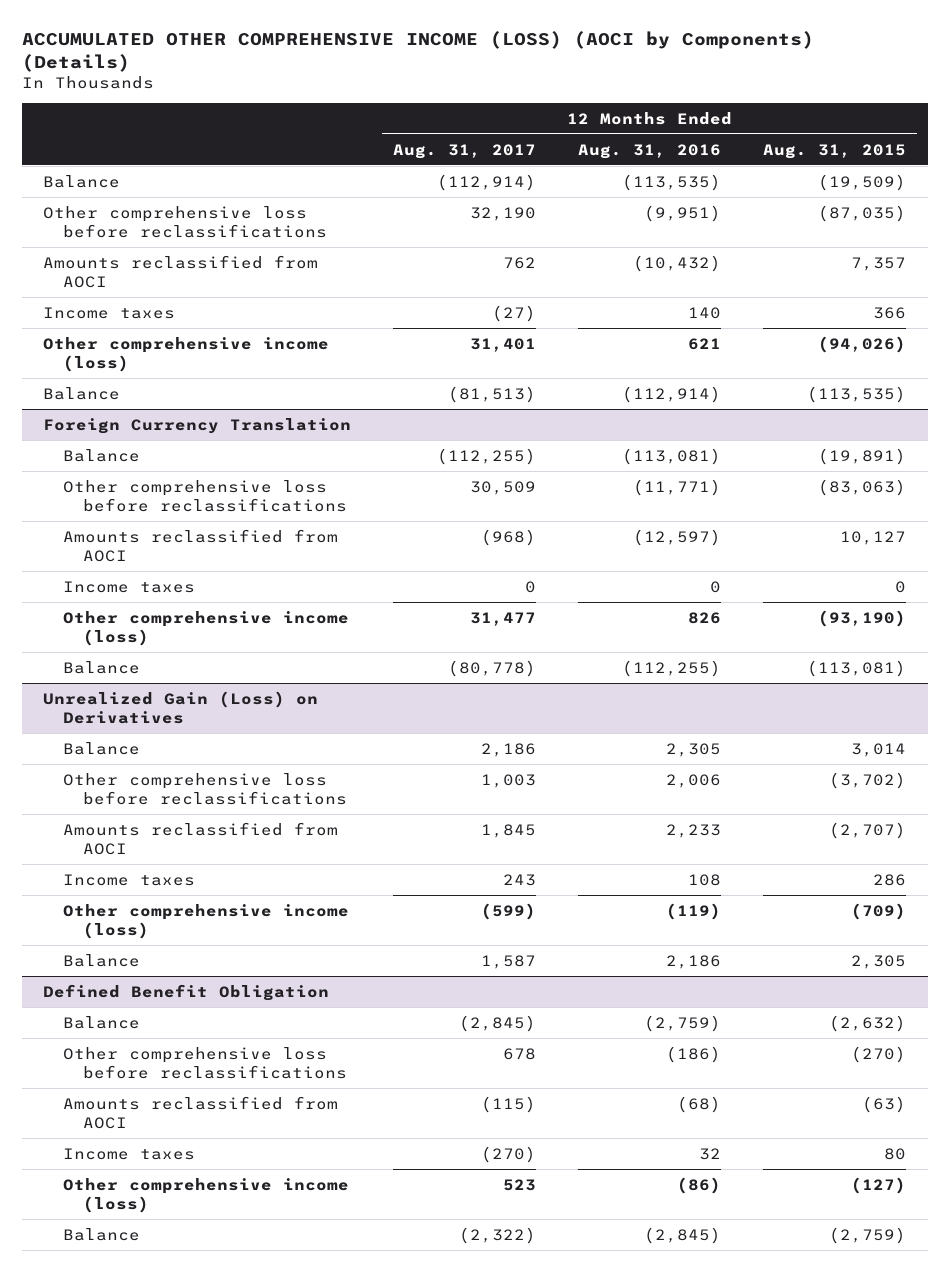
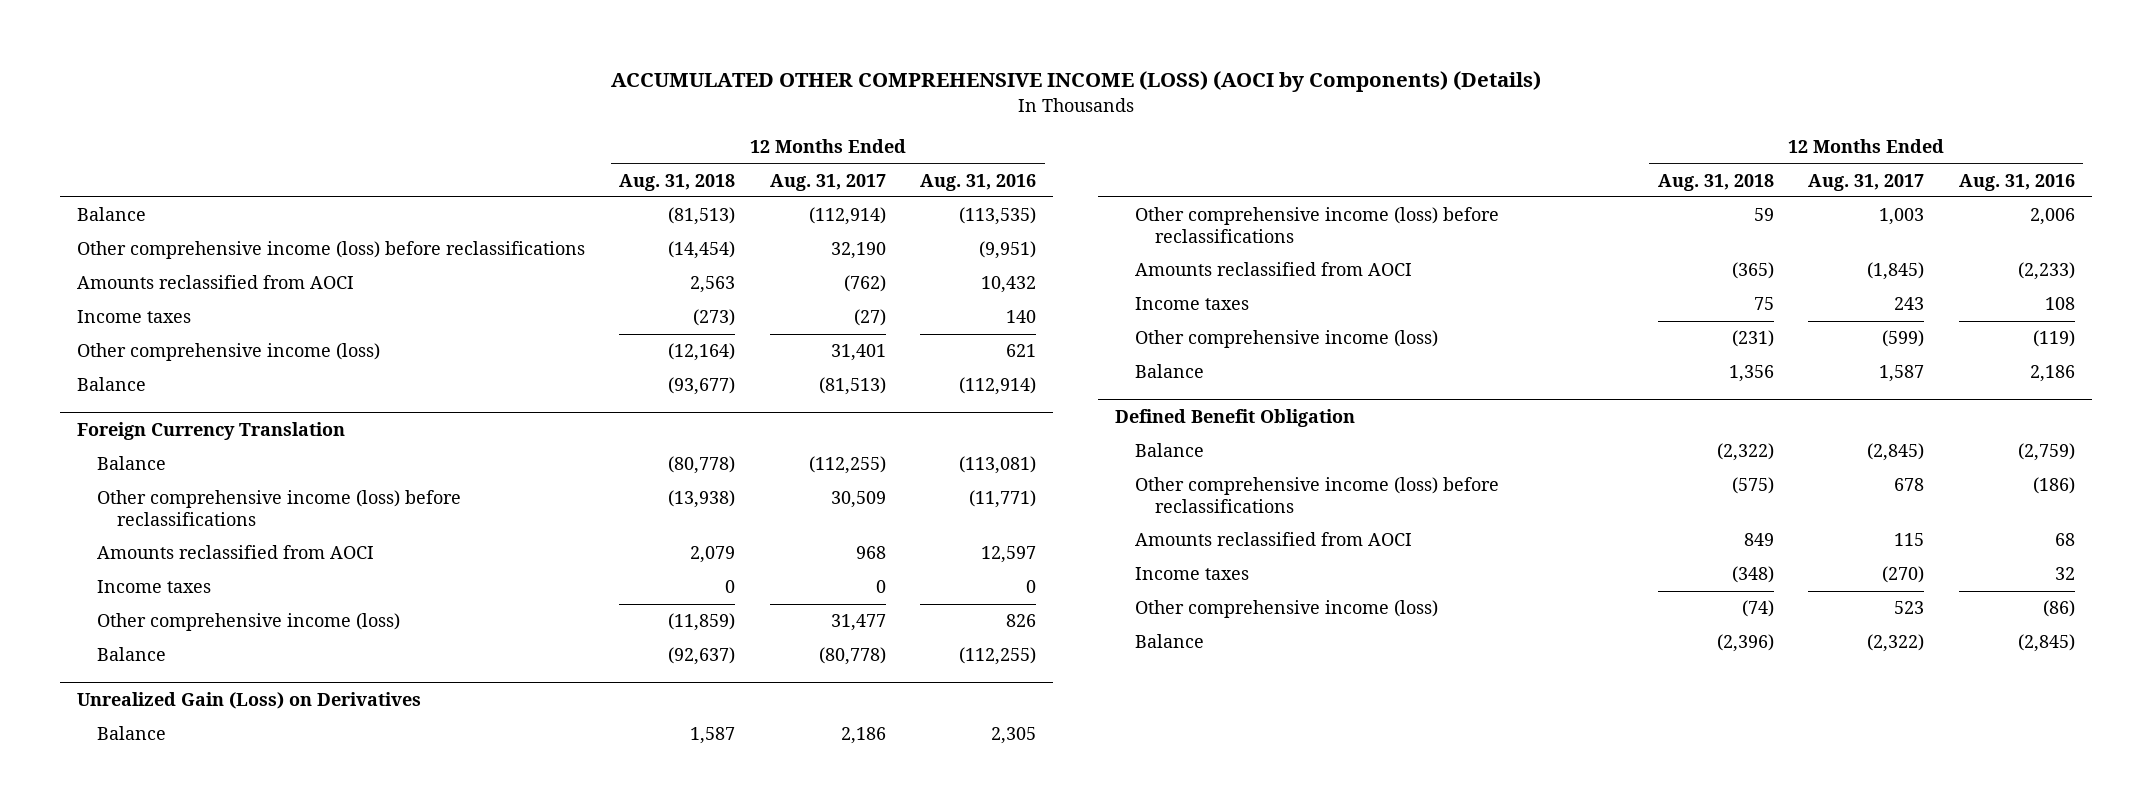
[763,143,907,159] Aug. 31, 2015 -> none
none -> [619,173,736,191] Aug. 31, 2018
[42,205,327,238] Other comprehensive loss before reclassifications -> [76,241,585,260] Other comprehensive income (loss) before reclassifications
[502,256,536,269] 762 -> [843,275,886,293] (762)
[633,254,722,272] (10,432) -> [981,276,1037,294] 10,432
[62,479,348,512] Other comprehensive loss before reclassifications -> [96,490,461,527] Other comprehensive income (loss) before reclassifications
[480,528,536,546] (968) -> [855,546,886,560] 968
[633,528,722,546] (12,597) -> [981,546,1037,564] 12,597
[62,772,348,805] Other comprehensive loss before reclassifications -> [1135,207,1500,244] Other comprehensive income (loss) before reclassifications
[480,823,536,838] 1,845 -> [1867,262,1925,281] (1,845)
[666,823,722,838] 2,233 -> [2017,262,2075,281] (2,233)
[62,1046,348,1079] Other comprehensive loss before reclassifications -> [1135,477,1500,514] Other comprehensive income (loss) before reclassifications
[480,1095,536,1113] (115) -> [1894,533,1925,547] 115
[677,1095,722,1113] (68) -> [2054,533,2075,547] 68

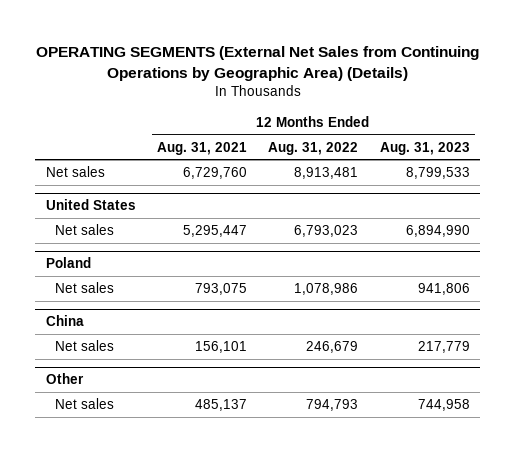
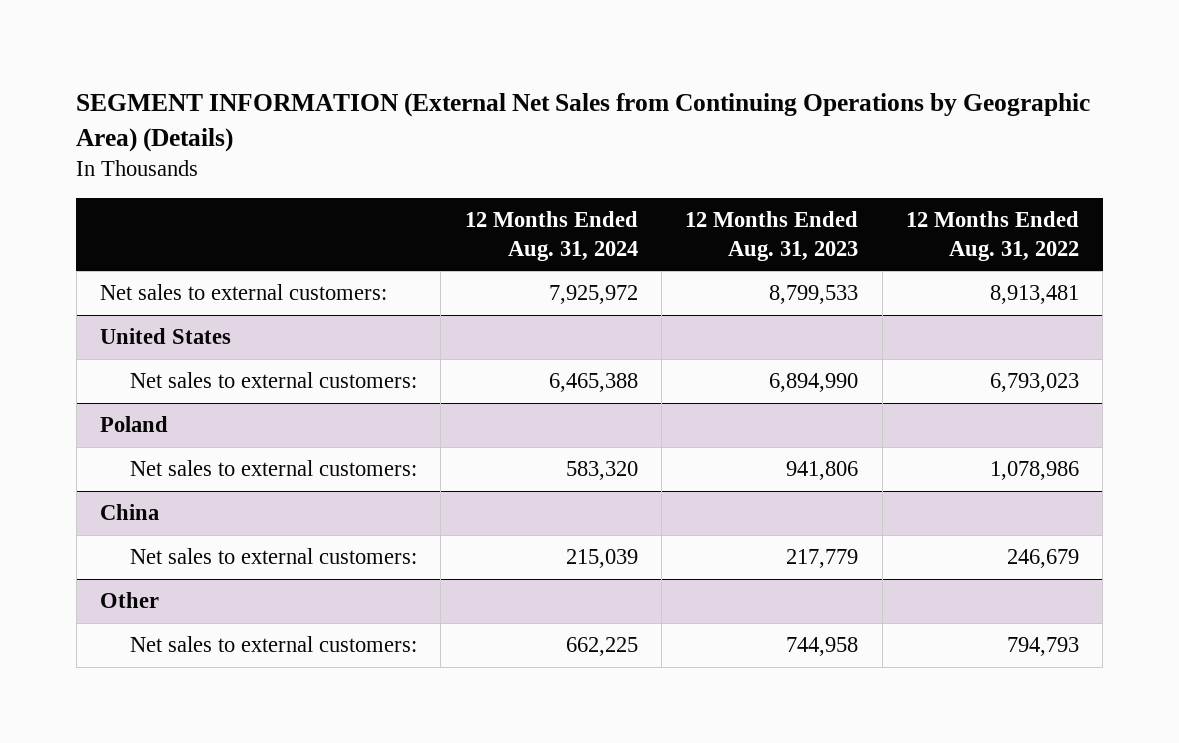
[35,45,479,81] OPERATING SEGMENTS (External Net Sales from Continuing Operations by Geographic Area) (Details) -> [76,93,1091,152] SEGMENT INFORMATION (External Net Sales from Continuing Operations by Geographic Area) (Details)
[157,141,248,155] Aug. 31, 2021 -> none
none -> [464,211,638,261] 12 Months Ended Aug. 31, 2024
[45,166,105,178] Net sales -> [100,284,388,301] Net sales to external customers:
[55,224,115,236] Net sales -> [129,372,417,389] Net sales to external customers:
[55,282,115,294] Net sales -> [129,460,417,477] Net sales to external customers:
[55,340,115,352] Net sales -> [129,548,417,565] Net sales to external customers:
[55,398,115,410] Net sales -> [129,636,417,653] Net sales to external customers:

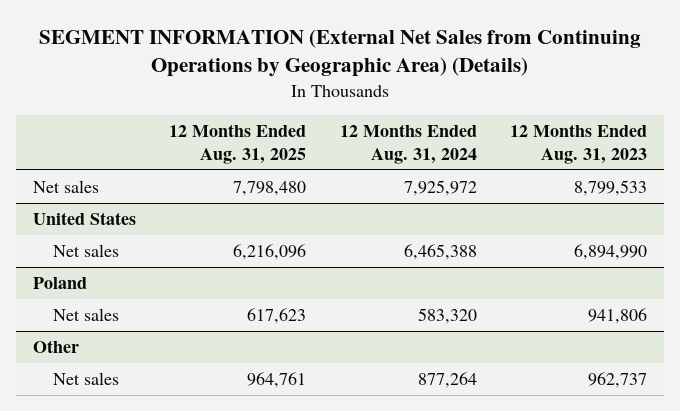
[905,211,1079,261] 12 Months Ended Aug. 31, 2022 -> none
none -> [169,124,307,164] 12 Months Ended Aug. 31, 2025
[100,284,388,301] Net sales to external customers: -> [32,179,99,193] Net sales
[129,372,417,389] Net sales to external customers: -> [53,243,120,257] Net sales
[100,504,160,521] China -> none
[129,548,417,565] Net sales to external customers: -> none
[129,460,417,477] Net sales to external customers: -> [53,307,120,321] Net sales
[129,636,417,653] Net sales to external customers: -> [53,371,120,385] Net sales
[565,637,638,657] 662,225 -> [417,371,477,388] 877,264
[786,637,859,657] 744,958 -> [588,371,648,388] 962,737

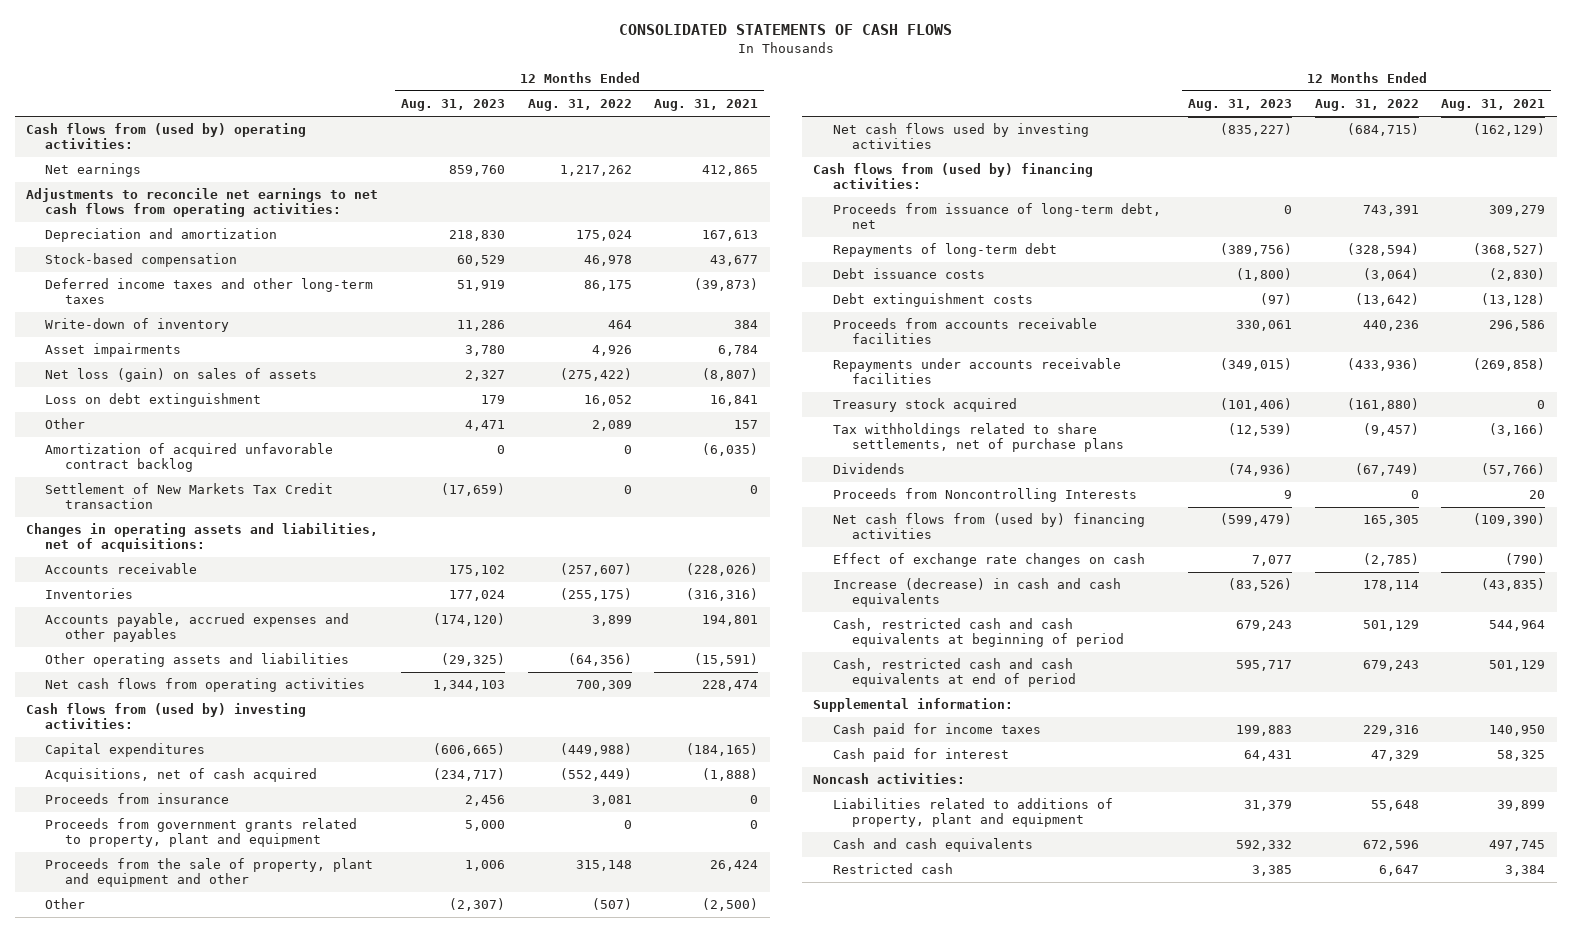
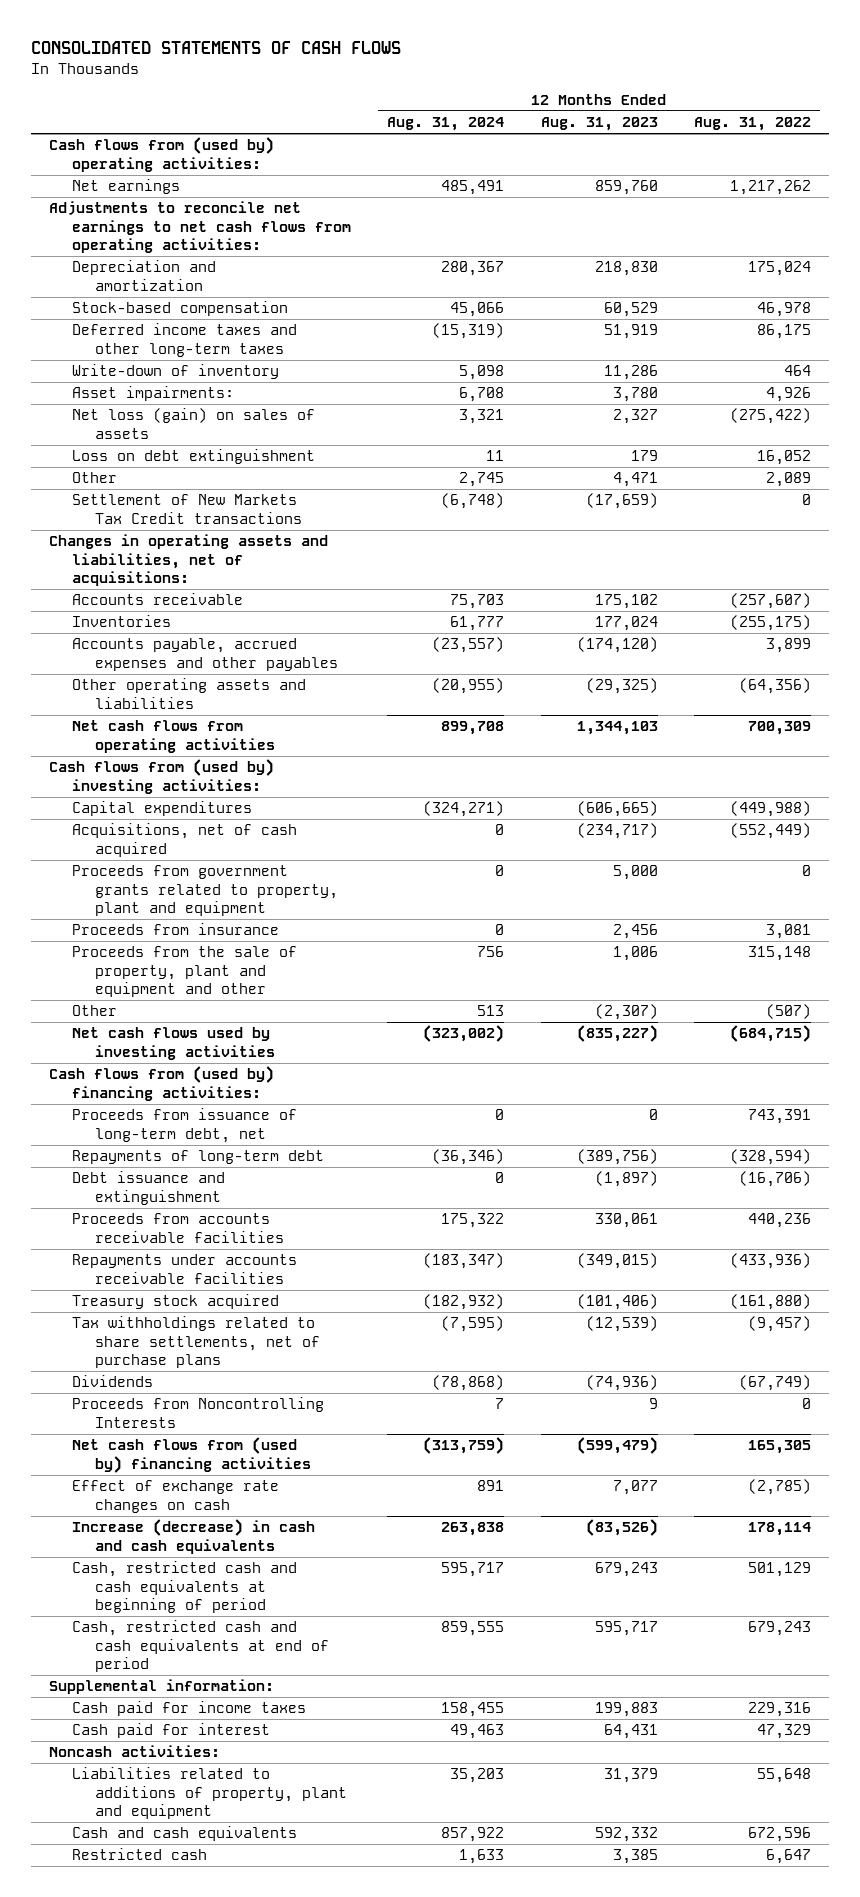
[654,99,759,112] Aug. 31, 2021 -> none
none -> [387,116,505,131] Aug. 31, 2024
[45,343,182,358] Asset impairments -> [72,386,235,402] Asset impairments:
[45,443,334,473] Amortization of acquired unfavorable contract backlog -> none
[45,483,334,510] Settlement of New Markets Tax Credit transaction -> [72,494,303,524] Settlement of New Markets Tax Credit transactions
[45,793,230,805] Proceeds from insurance -> [72,923,280,936] Proceeds from insurance
[832,293,1033,308] Debt extinguishment costs -> none
[832,268,985,280] Debt issuance costs -> [72,1171,226,1205] Debt issuance and extinguishment
[1236,268,1293,282] (1,800) -> [594,1171,658,1188] (1,897)
[1362,268,1419,282] (3,064) -> [738,1171,811,1188] (16,706)

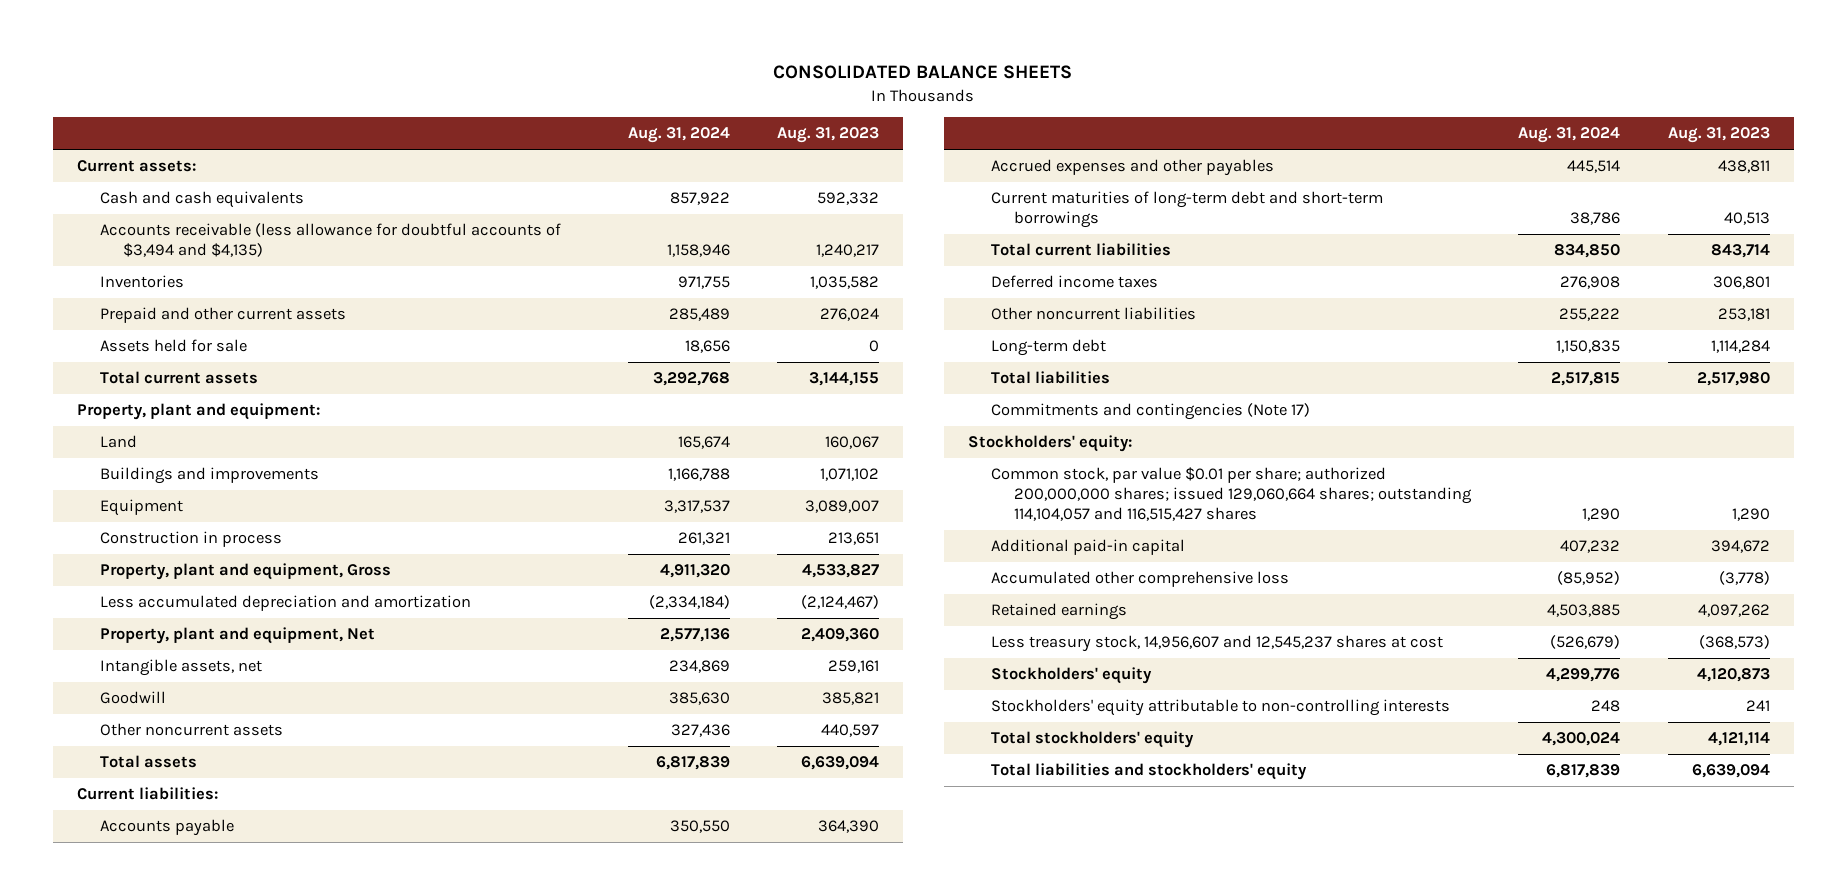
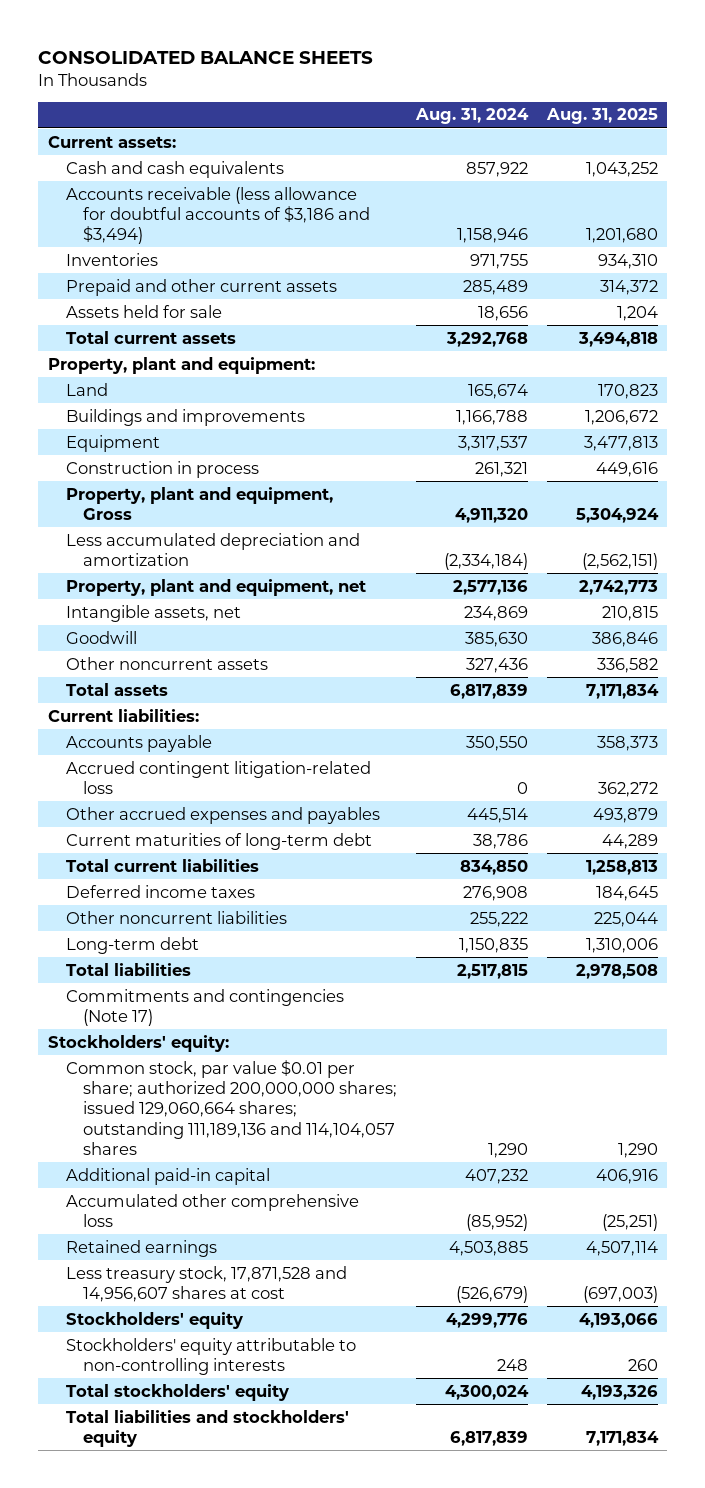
[777,127,880,144] Aug. 31, 2023 -> none
none -> [545,108,658,125] Aug. 31, 2025
[99,223,561,258] Accounts receivable (less allowance for doubtful accounts of $3,494 and $4,135) -> [65,186,371,245] Accounts receivable (less allowance for doubtful accounts of $3,186 and $3,494)
[99,627,375,645] Property, plant and equipment, Net -> [65,578,366,596] Property, plant and equipment, net
none -> [65,760,371,794] Accrued contingent litigation-related loss
[990,159,1274,177] Accrued expenses and other payables -> [65,806,380,824] Other accrued expenses and payables
[990,191,1383,229] Current maturities of long-term debt and short-term borrowings -> [65,832,372,850] Current maturities of long-term debt
[990,467,1472,522] Common stock, par value $0.01 per share; authorized 200,000,000 shares; issued 129,060,664 shares; outstanding 114,104,057 and 116,515,427 shares -> [65,1059,398,1156] Common stock, par value $0.01 per share; authorized 200,000,000 shares; issued 129,060,664 shares; outstanding 111,189,136 and 114,104,057 shares
[990,635,1443,653] Less treasury stock, 14,956,607 and 12,545,237 shares at cost -> [65,1265,347,1302] Less treasury stock, 17,871,528 and 14,956,607 shares at cost

